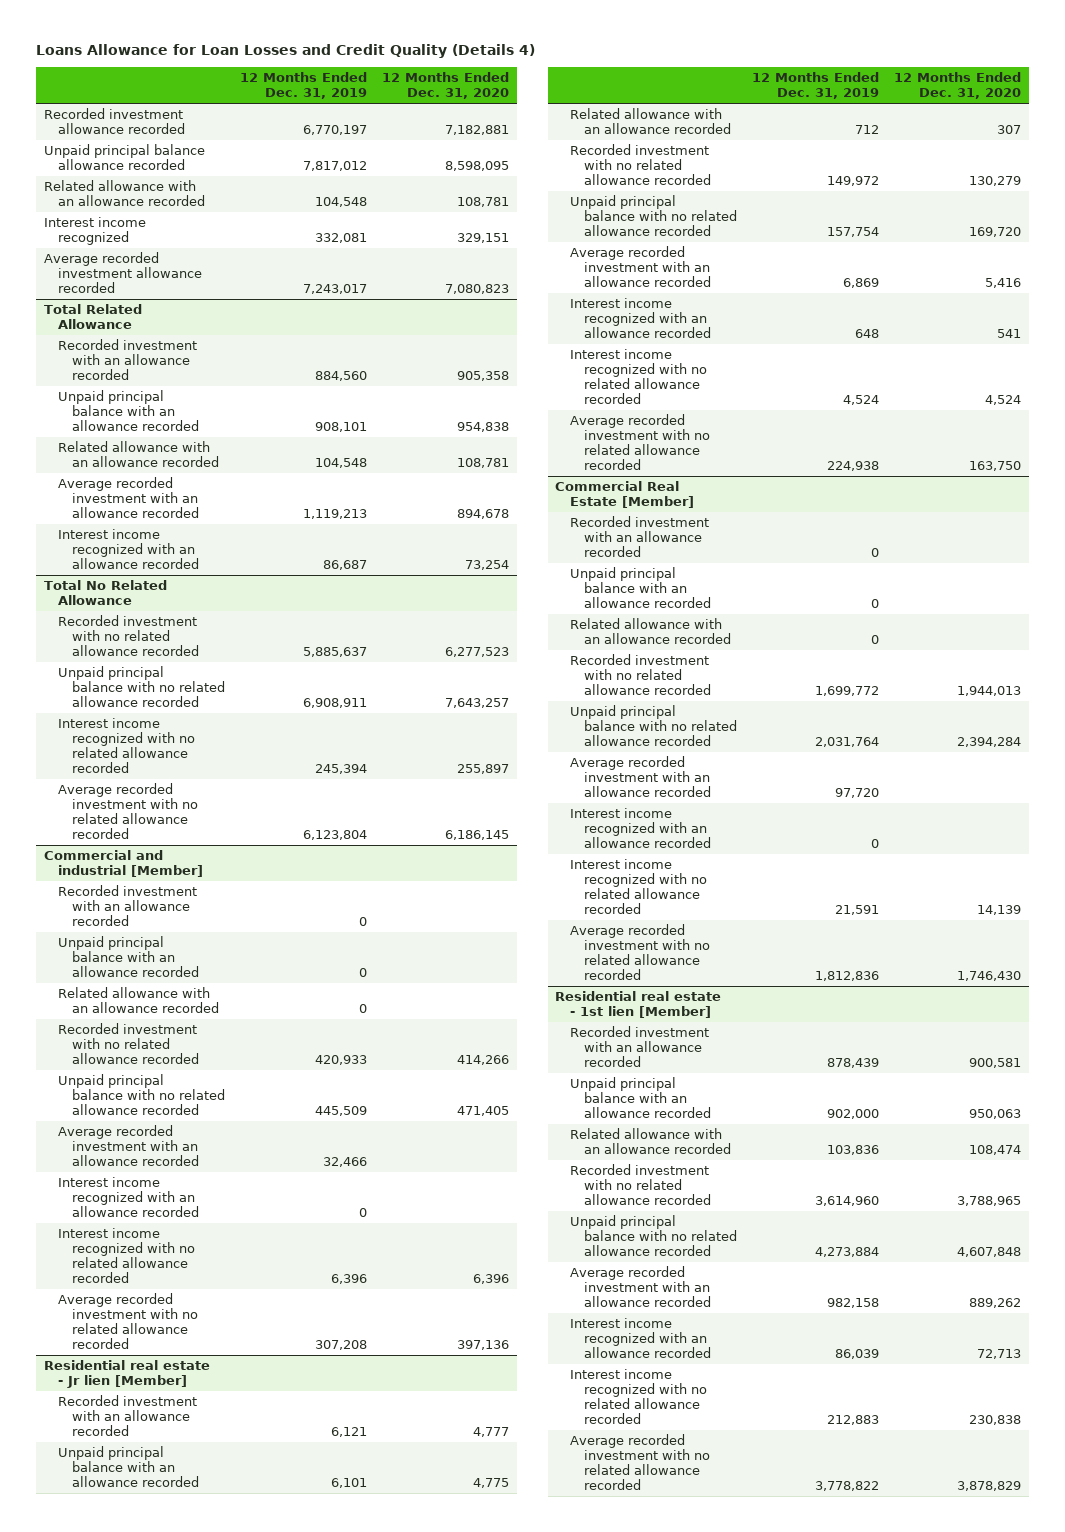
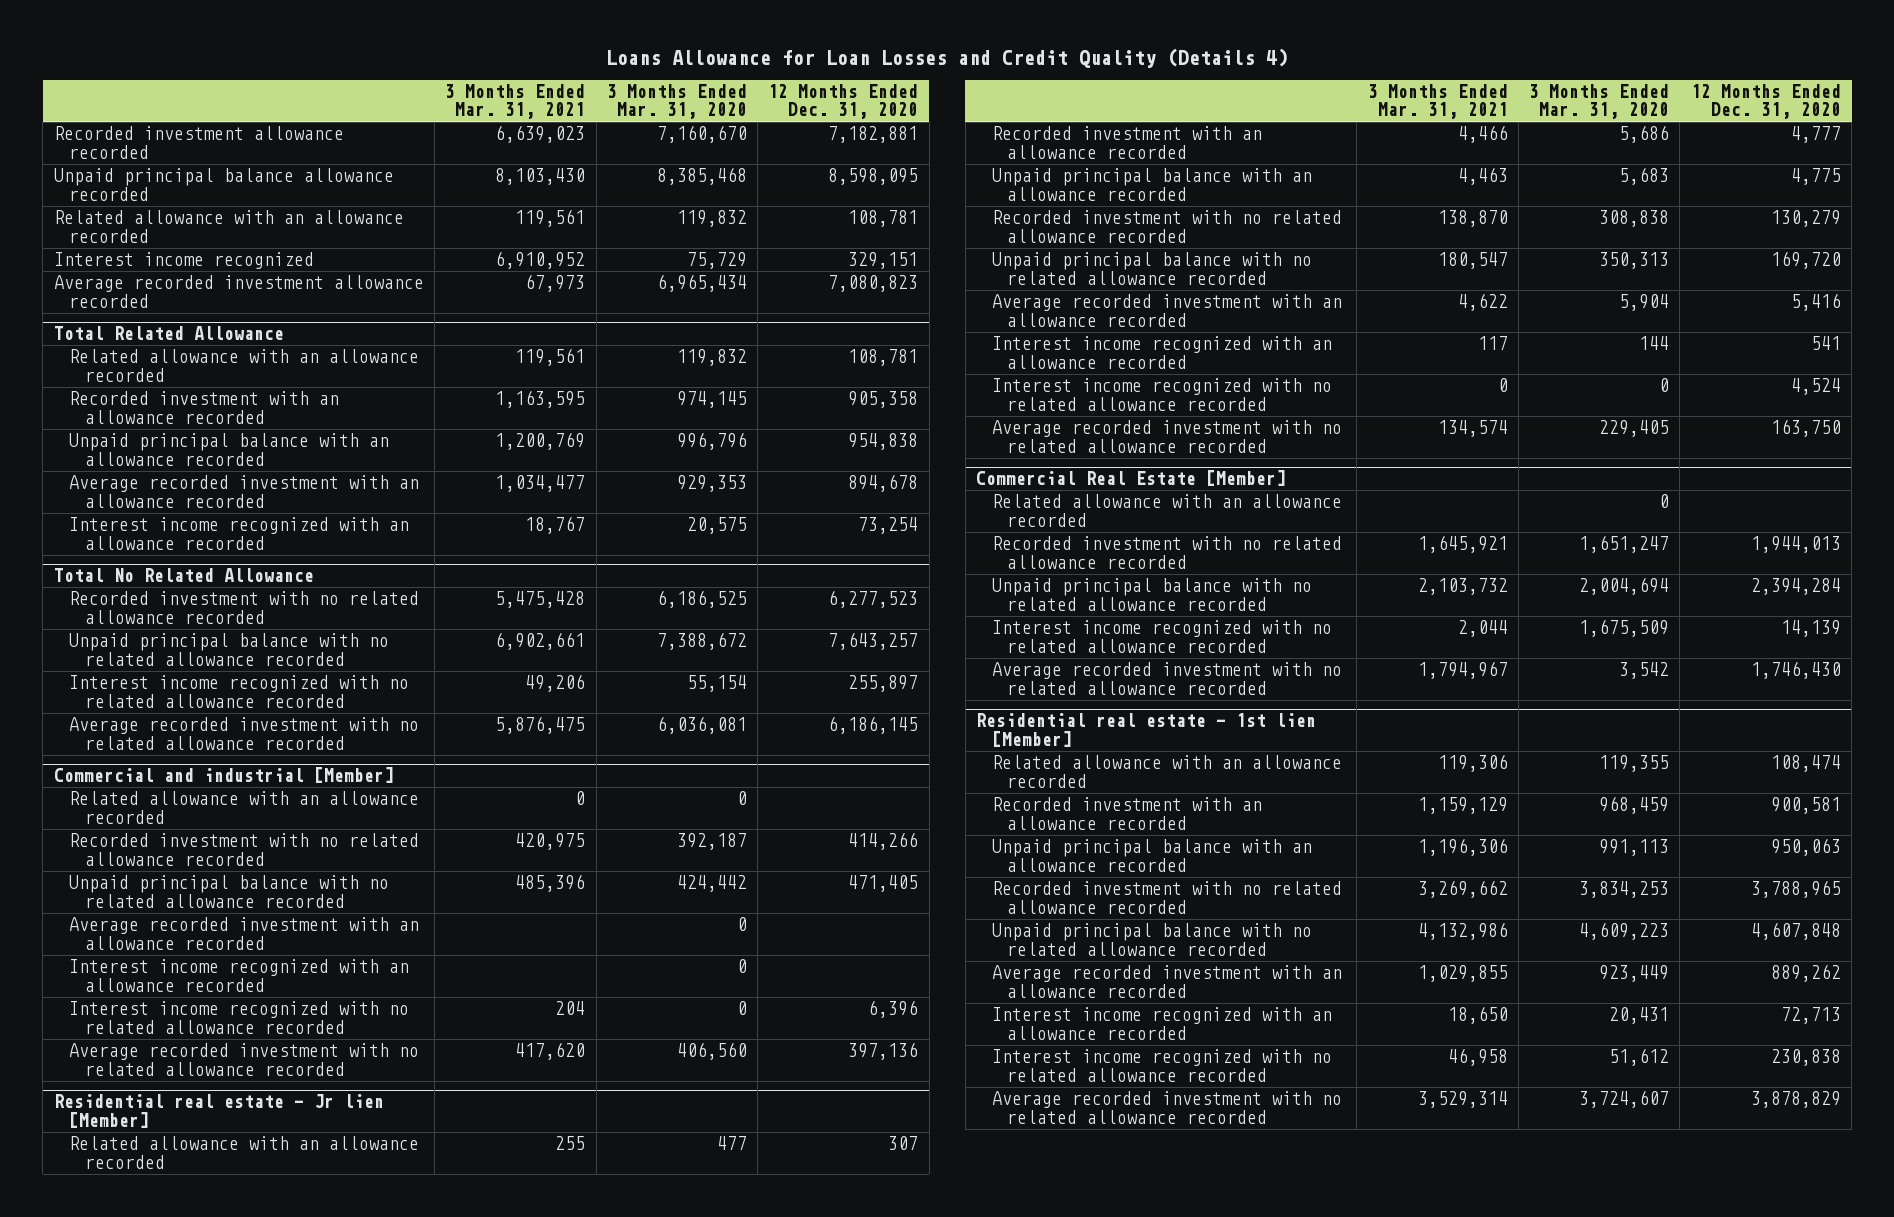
[240,72,368,100] 12 Months Ended Dec. 31, 2019 -> none
none -> [445,83,586,120] 3 Months Ended Mar. 31, 2021
none -> [606,83,747,120] 3 Months Ended Mar. 31, 2020
[57,440,220,467] Related allowance with an allowance recorded -> [69,349,420,382] Related allowance with an allowance recorded
[57,884,197,926] Recorded investment with an allowance recorded -> none
[57,935,200,977] Unpaid principal balance with an allowance recorded -> none
[569,107,731,134] Related allowance with an allowance recorded -> [69,1136,420,1169] Related allowance with an allowance recorded
[569,515,709,557] Recorded investment with an allowance recorded -> none
[569,566,711,608] Unpaid principal balance with an allowance recorded -> none
[569,755,711,797] Average recorded investment with an allowance recorded -> none
[569,807,711,848] Interest income recognized with an allowance recorded -> none
[569,1127,731,1154] Related allowance with an allowance recorded -> [991,755,1342,788] Related allowance with an allowance recorded

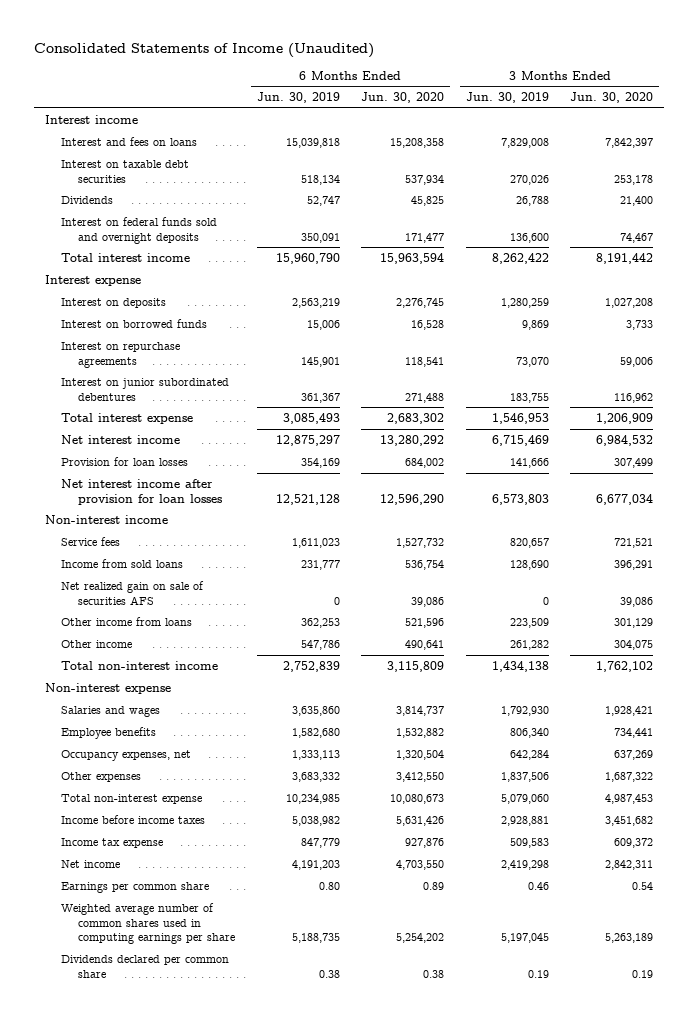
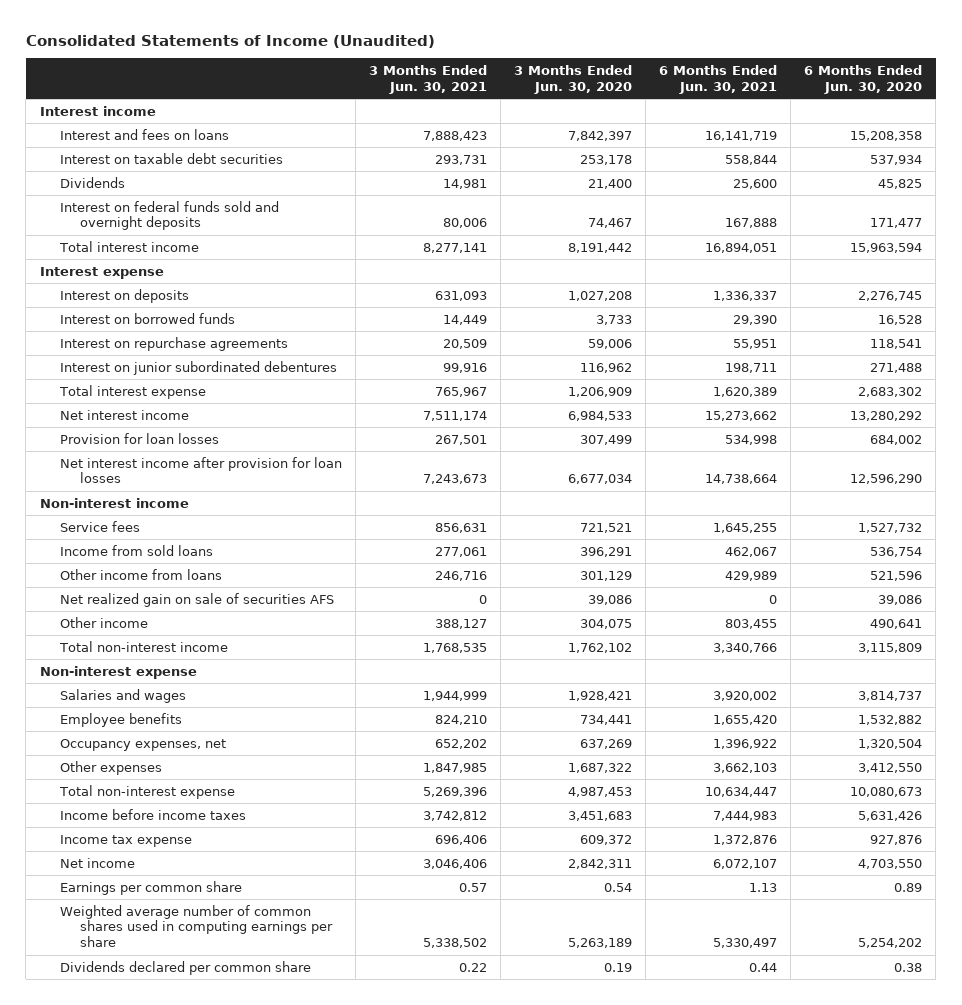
[256,92,340,104] Jun. 30, 2019 -> none
[465,92,549,104] Jun. 30, 2019 -> none
none -> [368,64,487,94] 3 Months Ended Jun. 30, 2021
none -> [659,64,778,94] 6 Months Ended Jun. 30, 2021
[596,434,654,446] 6,984,532 -> [567,410,632,421] 6,984,533
[61,580,205,605] Net realized gain on sale of securities AFS -> [59,592,334,607] Net realized gain on sale of securities AFS
[605,815,654,826] 3,451,682 -> [567,810,632,821] 3,451,683

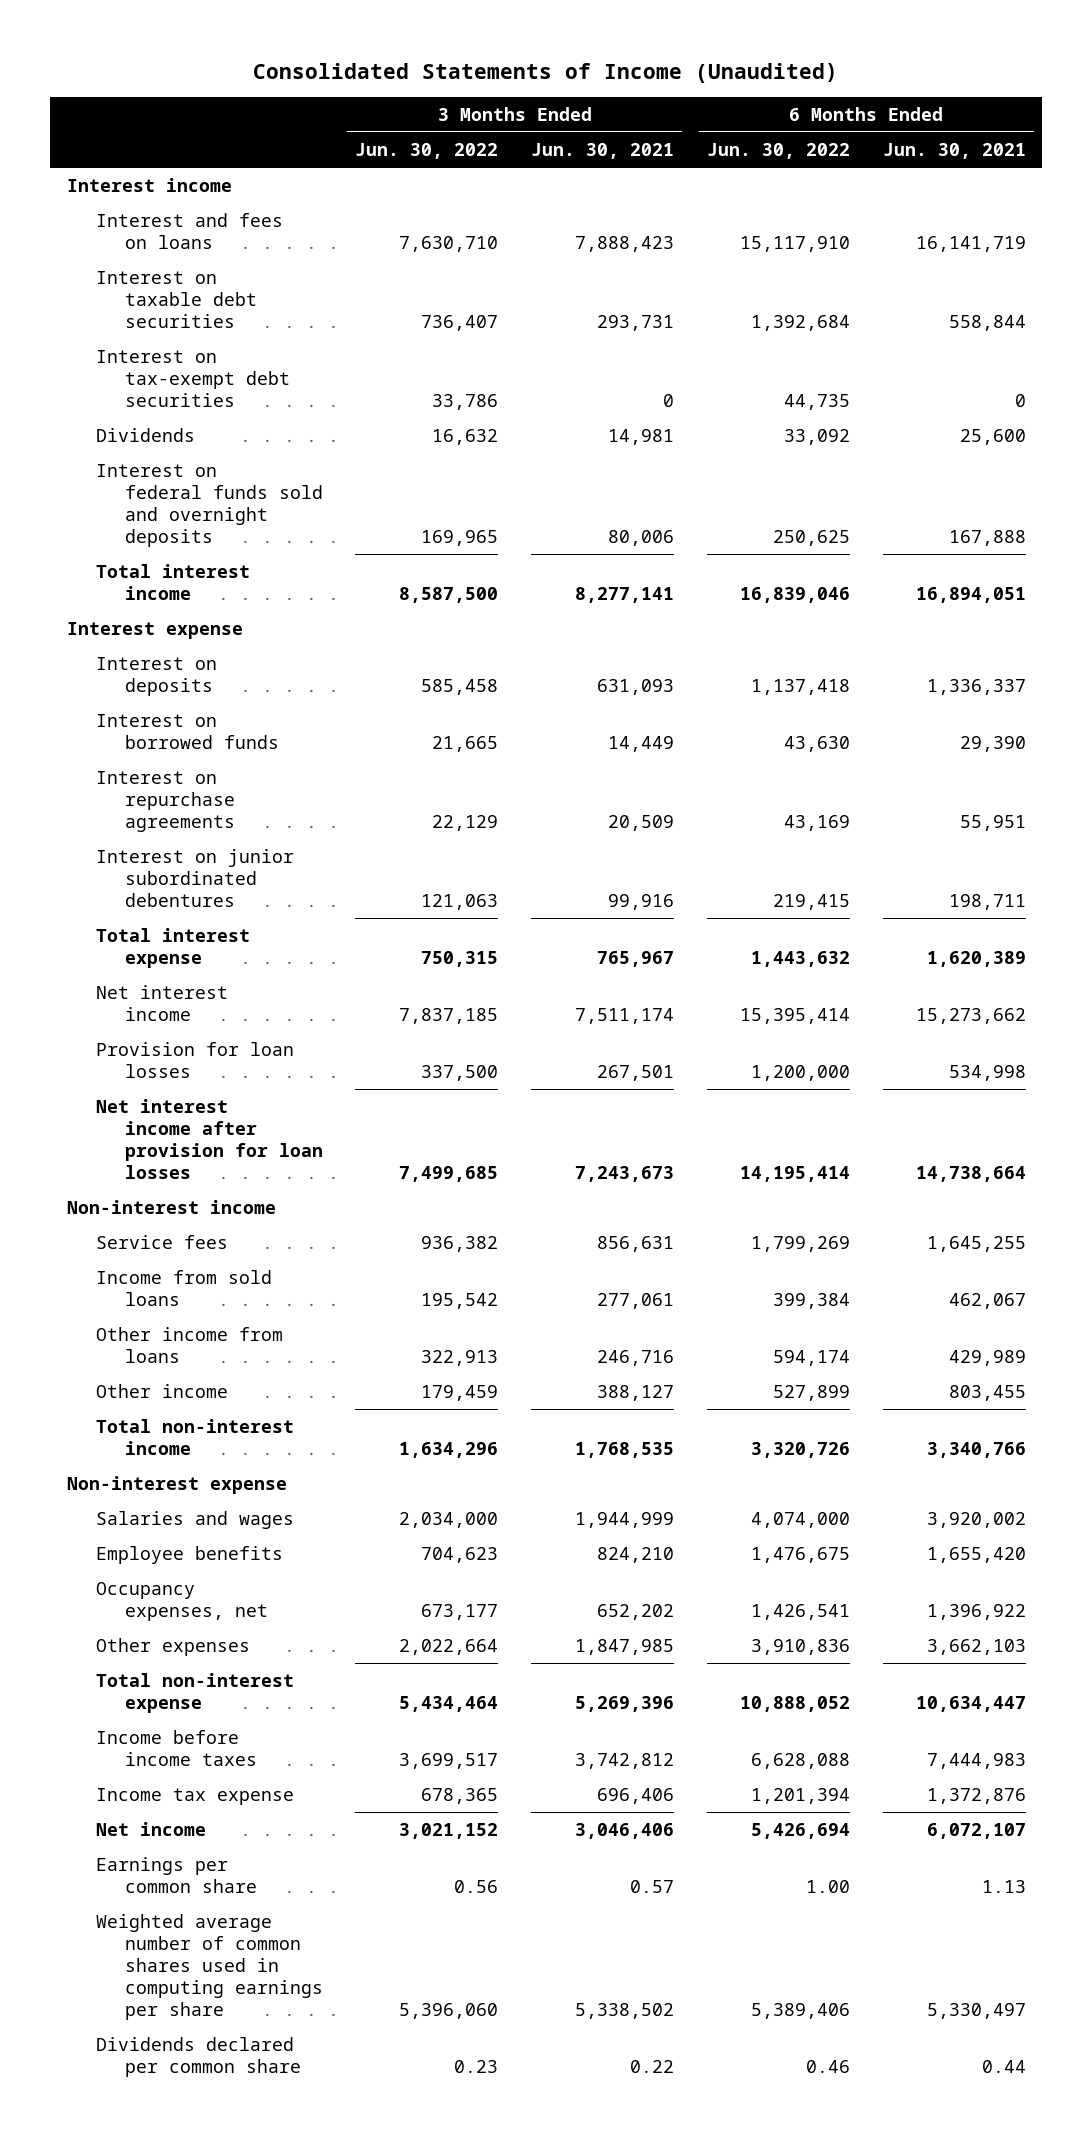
[513,64,632,94] 3 Months Ended Jun. 30, 2020 -> none
[804,64,923,94] 6 Months Ended Jun. 30, 2020 -> none
none -> [355,143,499,160] Jun. 30, 2022
none -> [706,143,850,160] Jun. 30, 2022
none -> [95,350,290,408] Interest on tax-exempt debt securities
[59,592,334,607] Net realized gain on sale of securities AFS -> none

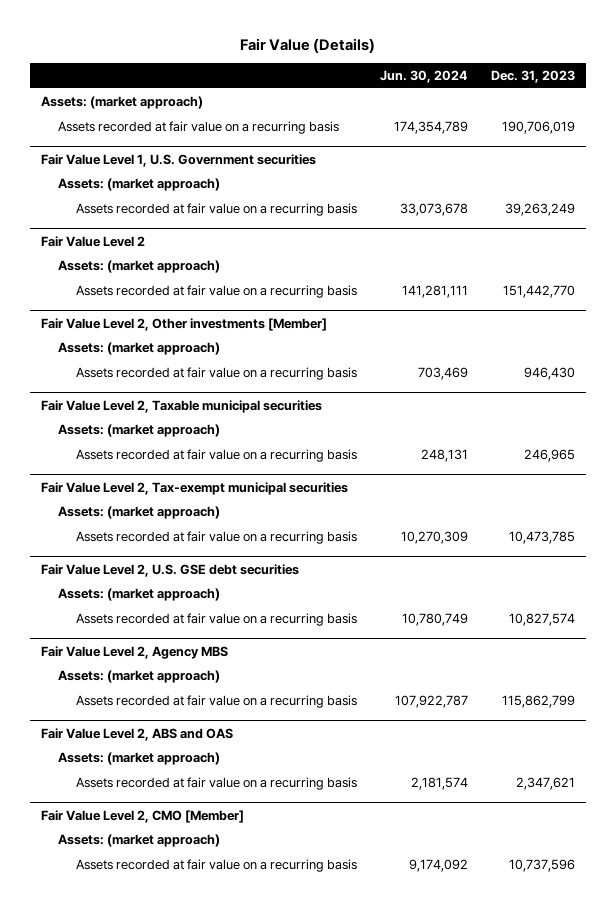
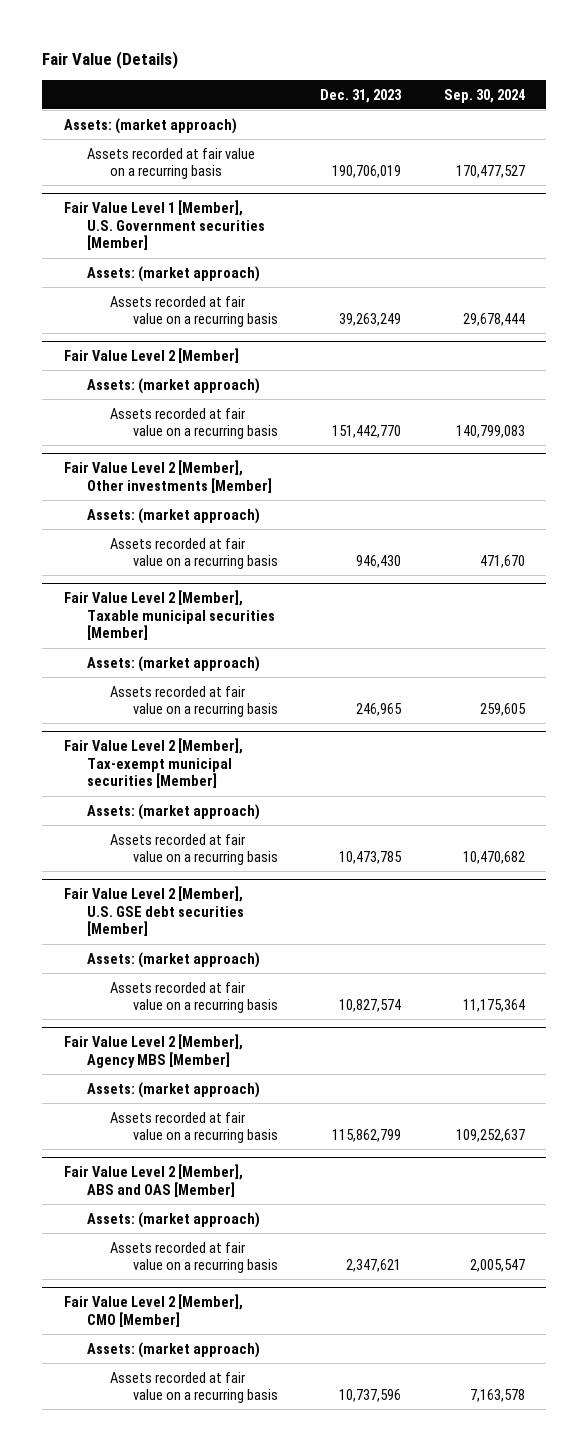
[379,70,468,84] Jun. 30, 2024 -> none
none -> [443,88,525,103] Sep. 30, 2024
[41,153,317,167] Fair Value Level 1, U.S. Government securities -> [63,200,265,251] Fair Value Level 1 [Member], U.S. Government securities [Member]
[41,235,146,247] Fair Value Level 2 -> [63,348,239,364] Fair Value Level 2 [Member]
[41,317,328,331] Fair Value Level 2, Other investments [Member] -> [63,460,272,493] Fair Value Level 2 [Member], Other investments [Member]
[41,399,323,413] Fair Value Level 2, Taxable municipal securities -> [63,590,275,641] Fair Value Level 2 [Member], Taxable municipal securities [Member]
[41,481,349,495] Fair Value Level 2, Tax-exempt municipal securities -> [63,738,243,789] Fair Value Level 2 [Member], Tax-exempt municipal securities [Member]
[41,563,300,577] Fair Value Level 2, U.S. GSE debt securities -> [63,886,244,937] Fair Value Level 2 [Member], U.S. GSE debt securities [Member]
[41,645,229,659] Fair Value Level 2, Agency MBS -> [63,1034,243,1068] Fair Value Level 2 [Member], Agency MBS [Member]
[41,727,234,741] Fair Value Level 2, ABS and OAS -> [63,1164,243,1197] Fair Value Level 2 [Member], ABS and OAS [Member]
[41,809,245,823] Fair Value Level 2, CMO [Member] -> [63,1294,243,1327] Fair Value Level 2 [Member], CMO [Member]

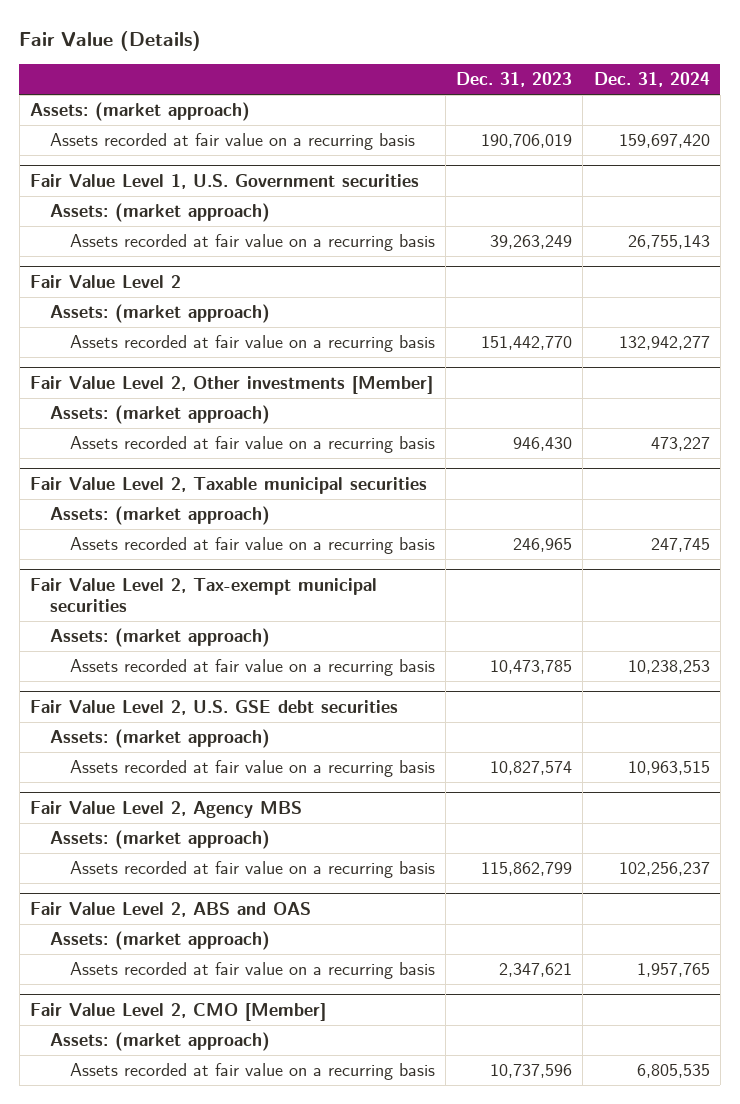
[443,88,525,103] Sep. 30, 2024 -> none
none -> [593,72,710,88] Dec. 31, 2024
[63,200,265,251] Fair Value Level 1 [Member], U.S. Government securities [Member] -> [29,173,419,189] Fair Value Level 1, U.S. Government securities
[63,348,239,364] Fair Value Level 2 [Member] -> [29,274,181,288] Fair Value Level 2
[63,460,272,493] Fair Value Level 2 [Member], Other investments [Member] -> [29,375,433,394] Fair Value Level 2, Other investments [Member]
[63,590,275,641] Fair Value Level 2 [Member], Taxable municipal securities [Member] -> [29,476,427,494] Fair Value Level 2, Taxable municipal securities
[63,738,243,789] Fair Value Level 2 [Member], Tax-exempt municipal securities [Member] -> [29,577,377,613] Fair Value Level 2, Tax-exempt municipal securities
[63,886,244,937] Fair Value Level 2 [Member], U.S. GSE debt securities [Member] -> [29,699,398,715] Fair Value Level 2, U.S. GSE debt securities
[63,1034,243,1068] Fair Value Level 2 [Member], Agency MBS [Member] -> [29,800,302,818] Fair Value Level 2, Agency MBS
[63,1164,243,1197] Fair Value Level 2 [Member], ABS and OAS [Member] -> [29,901,311,917] Fair Value Level 2, ABS and OAS
[63,1294,243,1327] Fair Value Level 2 [Member], CMO [Member] -> [29,1002,326,1021] Fair Value Level 2, CMO [Member]

